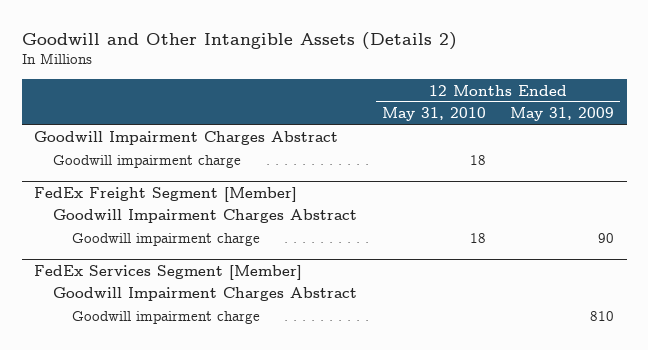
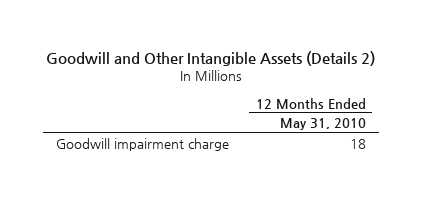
[510,107,615,122] May 31, 2009 -> none
[34,131,339,146] Goodwill Impairment Charges Abstract -> none
[34,186,298,202] FedEx Freight Segment [Member] -> none
[53,209,358,224] Goodwill Impairment Charges Abstract -> none
[72,233,261,247] Goodwill impairment charge -> none
[34,264,303,280] FedEx Services Segment [Member] -> none
[53,287,358,302] Goodwill Impairment Charges Abstract -> none
[72,311,261,325] Goodwill impairment charge -> none

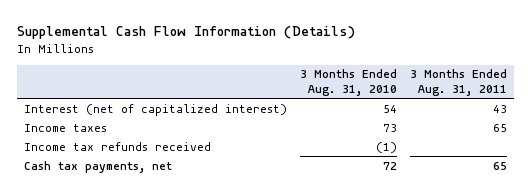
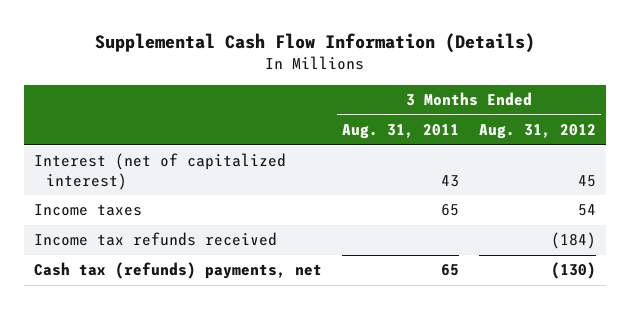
[300,69,398,96] 3 Months Ended Aug. 31, 2010 -> none
none -> [478,123,596,139] Aug. 31, 2012
[24,160,173,173] Cash tax payments, net -> [34,262,323,280] Cash tax (refunds) payments, net

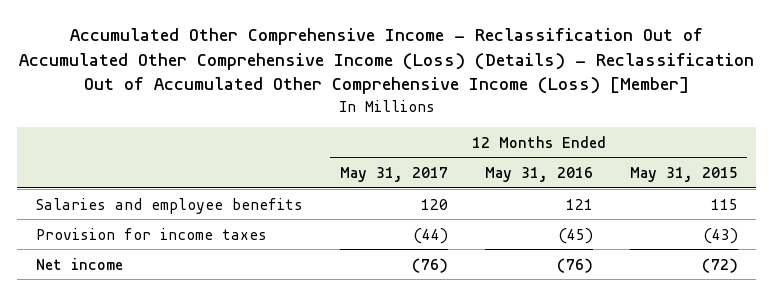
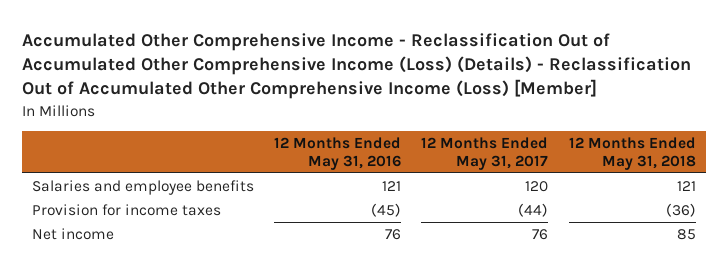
[629,167,738,183] May 31, 2015 -> none
none -> [568,137,696,170] 12 Months Ended May 31, 2018
[411,257,448,273] (76) -> [532,228,549,240] 76
[556,257,593,273] (76) -> [385,228,402,240] 76

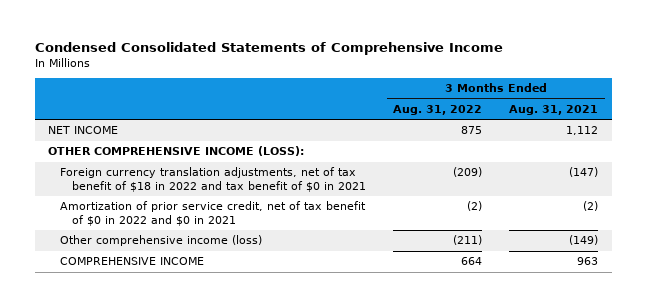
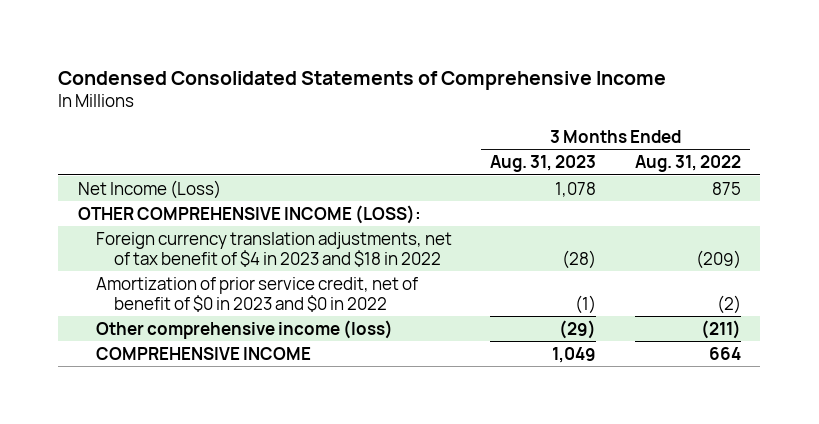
[509,104,599,115] Aug. 31, 2021 -> none
none -> [490,155,597,173] Aug. 31, 2023
[48,126,119,135] NET INCOME -> [77,179,221,199] Net Income (Loss)
[60,167,367,193] Foreign currency translation adjustments, net of tax benefit of $18 in 2022 and tax benefit of $0 in 2021 -> [95,231,452,267] Foreign currency translation adjustments, net of tax benefit of $4 in 2023 and $18 in 2022
[60,201,367,227] Amortization of prior service credit, net of tax benefit of $0 in 2022 and $0 in 2021 -> [95,276,418,312] Amortization of prior service credit, net of benefit of $0 in 2023 and $0 in 2022

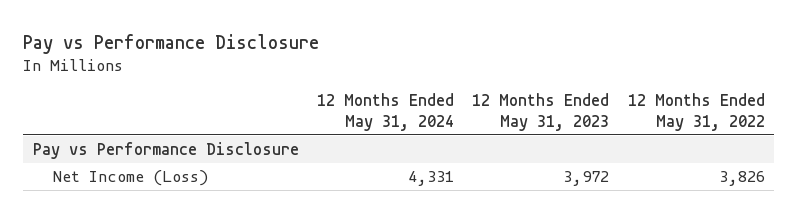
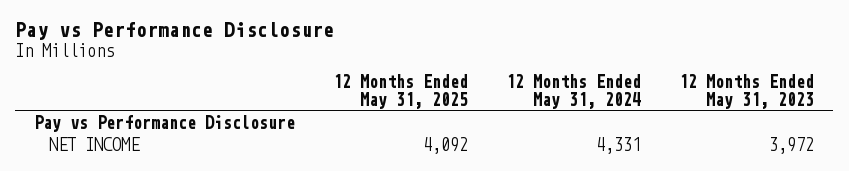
[627,92,765,131] 12 Months Ended May 31, 2022 -> none
none -> [333,74,469,110] 12 Months Ended May 31, 2025
[53,170,209,187] Net Income (Loss) -> [48,137,140,152] NET INCOME

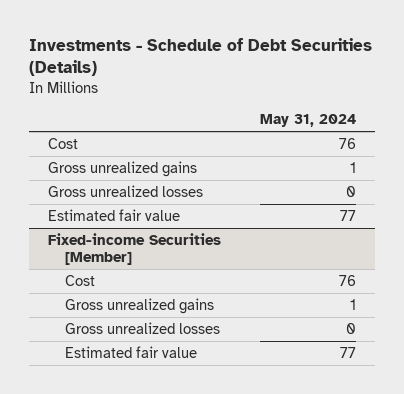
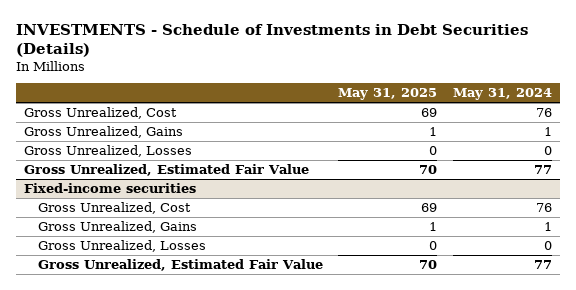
[28,37,372,77] Investments - Schedule of Debt Securities (Details) -> [15,23,528,58] INVESTMENTS - Schedule of Investments in Debt Securities (Details)
none -> [338,88,438,101] May 31, 2025
[48,137,79,149] Cost -> [23,106,177,119] Gross Unrealized, Cost
[48,160,198,177] Gross unrealized gains -> [23,125,183,138] Gross Unrealized, Gains
[48,184,204,197] Gross unrealized losses -> [23,144,192,157] Gross Unrealized, Losses
[48,208,181,221] Estimated fair value -> [23,163,309,176] Gross Unrealized, Estimated Fair Value
[48,232,222,265] Fixed-income Securities [Member] -> [23,182,196,193] Fixed-income securities
[64,274,95,286] Cost -> [37,201,191,214] Gross Unrealized, Cost
[64,297,214,314] Gross unrealized gains -> [37,220,197,233] Gross Unrealized, Gains
[64,321,220,334] Gross unrealized losses -> [37,239,206,252] Gross Unrealized, Losses
[64,345,197,358] Estimated fair value -> [37,258,323,271] Gross Unrealized, Estimated Fair Value

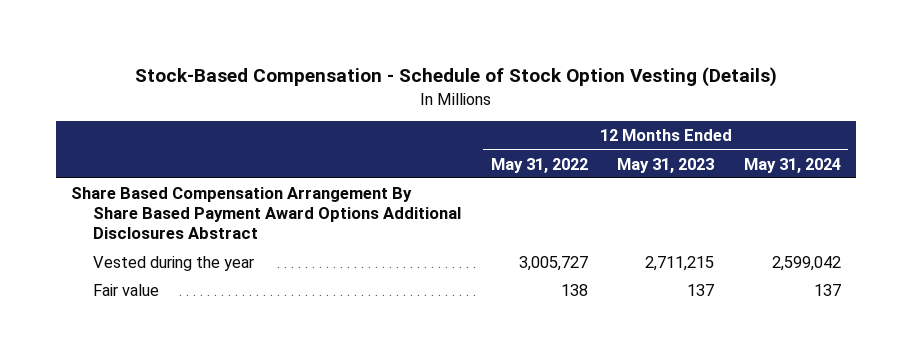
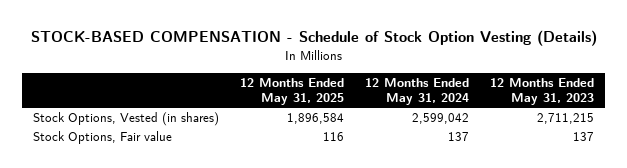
[135,67,778,88] Stock-Based Compensation - Schedule of Stock Option Vesting (Details) -> [30,30,597,47] STOCK-BASED COMPENSATION - Schedule of Stock Option Vesting (Details)
[490,157,588,173] May 31, 2022 -> none
none -> [240,77,345,106] 12 Months Ended May 31, 2025
[71,187,461,240] Share Based Compensation Arrangement By Share Based Payment Award Options Additional Disclosures Abstract -> none
[92,256,254,272] Vested during the year -> [32,112,219,127] Stock Options, Vested (in shares)
[92,284,159,297] Fair value -> [32,131,172,145] Stock Options, Fair value

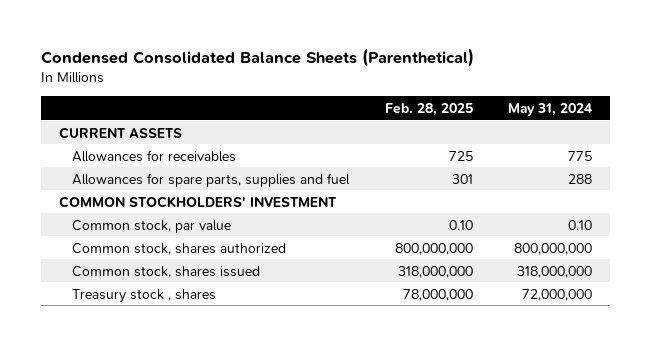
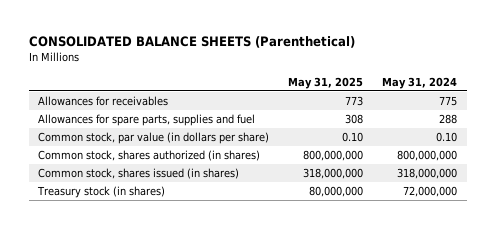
[40,47,474,67] Condensed Consolidated Balance Sheets (Parenthetical) -> [28,36,355,49] CONSOLIDATED BALANCE SHEETS (Parenthetical)
[384,102,473,116] Feb. 28, 2025 -> none
none -> [288,76,364,89] May 31, 2025
[58,126,182,139] CURRENT ASSETS -> none
[58,195,337,208] COMMON STOCKHOLDERS' INVESTMENT -> none
[72,219,232,233] Common stock, par value -> [38,132,270,145] Common stock, par value (in dollars per share)
[72,242,287,255] Common stock, shares authorized -> [38,150,261,162] Common stock, shares authorized (in shares)
[72,265,261,278] Common stock, shares issued -> [38,168,240,180] Common stock, shares issued (in shares)
[72,288,217,303] Treasury stock , shares -> [37,186,166,199] Treasury stock (in shares)

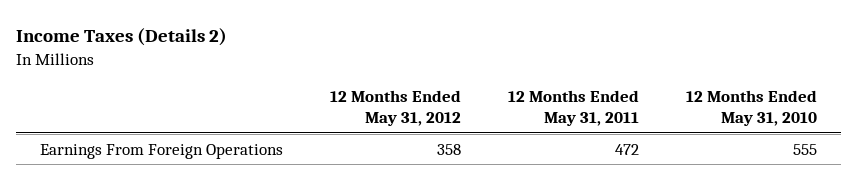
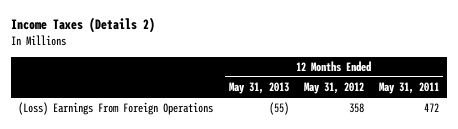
[686,90,818,127] 12 Months Ended May 31, 2010 -> none
none -> [228,82,289,95] May 31, 2013
[39,143,283,159] Earnings From Foreign Operations -> [18,102,214,116] (Loss) Earnings From Foreign Operations

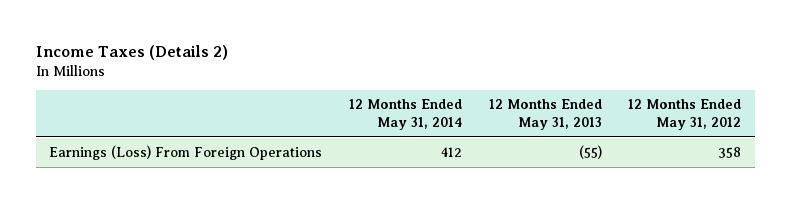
[379,82,440,95] May 31, 2011 -> none
none -> [348,98,462,131] 12 Months Ended May 31, 2014
[18,102,214,116] (Loss) Earnings From Foreign Operations -> [49,145,323,161] Earnings (Loss) From Foreign Operations

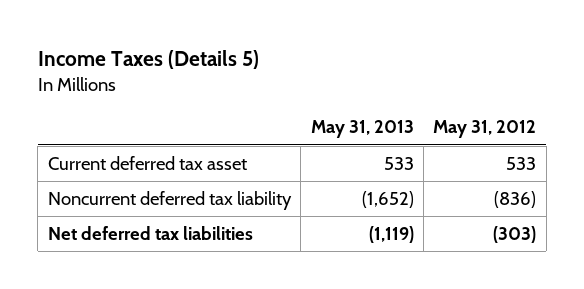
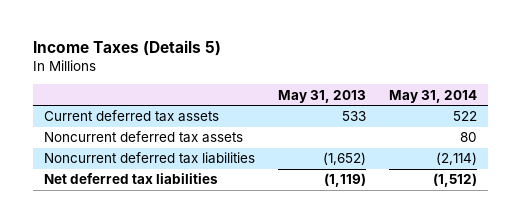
[433,120,537,139] May 31, 2012 -> none
none -> [388,89,477,103] May 31, 2014
[47,155,247,170] Current deferred tax asset -> [44,110,220,123] Current deferred tax assets
none -> [44,131,244,144] Noncurrent deferred tax assets
[47,190,292,210] Noncurrent deferred tax liability -> [44,152,256,165] Noncurrent deferred tax liabilities

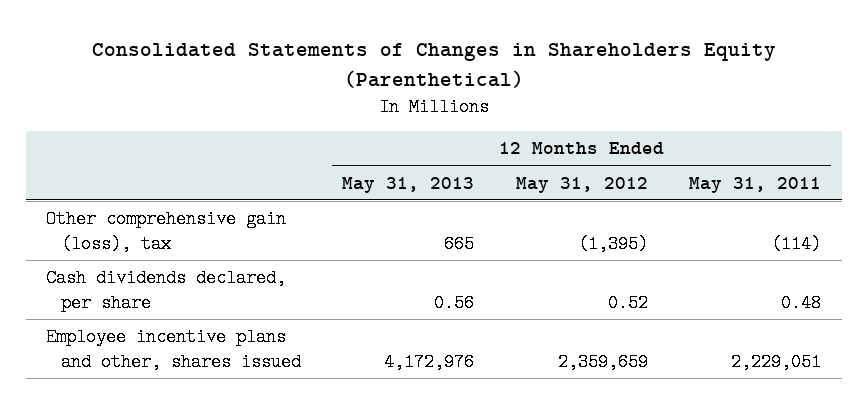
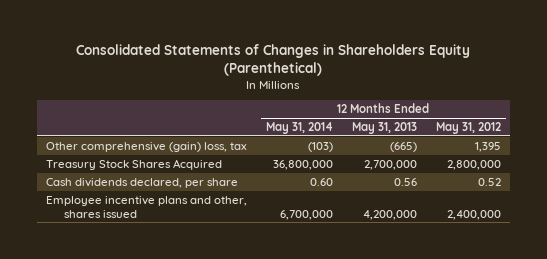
[689,176,822,193] May 31, 2011 -> none
none -> [266,122,334,135] May 31, 2014
[46,210,287,253] Other comprehensive gain (loss), tax -> [46,141,248,152] Other comprehensive (gain) loss, tax
[444,234,475,253] 665 -> [389,141,417,152] (665)
[577,234,648,253] (1,395) -> [474,141,501,152] 1,395
none -> [46,158,223,170] Treasury Stock Shares Acquired
[384,352,475,371] 4,172,976 -> [362,209,417,220] 4,200,000
[557,352,648,371] 2,359,659 -> [446,209,501,220] 2,400,000

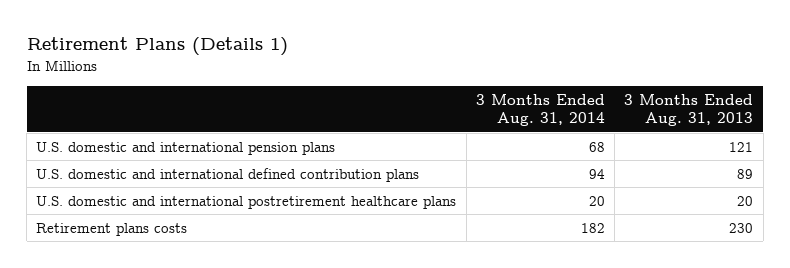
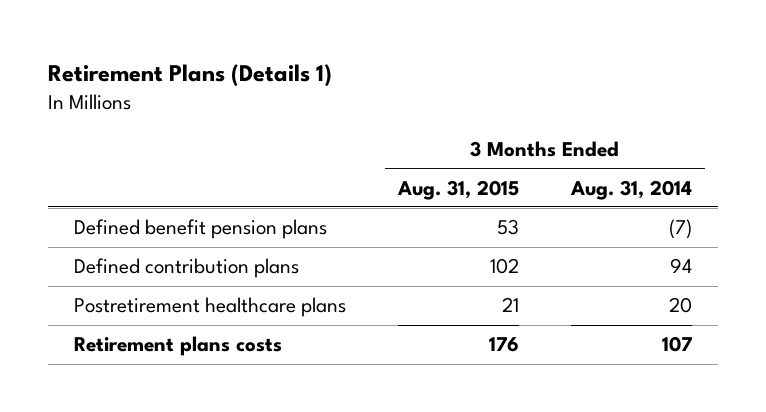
[624,94,754,127] 3 Months Ended Aug. 31, 2013 -> none
none -> [396,179,519,200] Aug. 31, 2015
[36,141,336,155] U.S. domestic and international pension plans -> [73,219,327,240] Defined benefit pension plans
[588,141,605,152] 68 -> [668,219,692,240] (7)
[36,167,420,182] U.S. domestic and international defined contribution plans -> [73,258,299,279] Defined contribution plans
[36,195,457,209] U.S. domestic and international postretirement healthcare plans -> [73,297,346,318] Postretirement healthcare plans
[580,222,605,233] 182 -> [661,336,692,353] 107

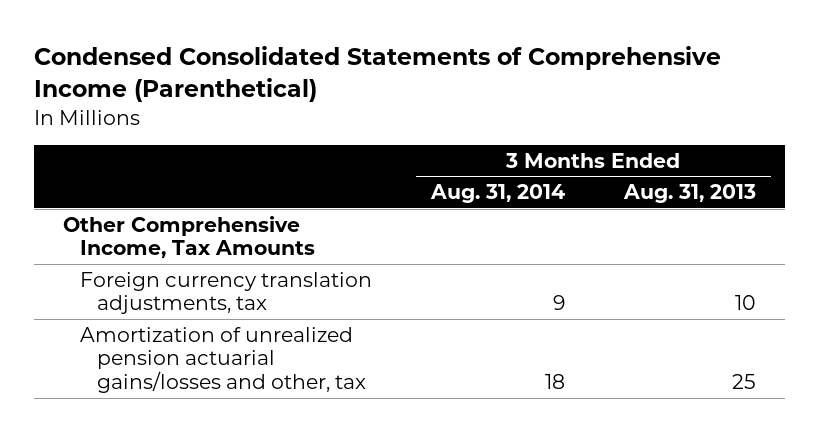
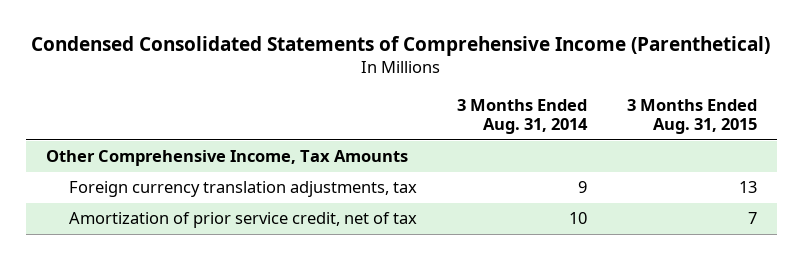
[622,184,756,204] Aug. 31, 2013 -> none
none -> [626,99,757,135] 3 Months Ended Aug. 31, 2015
[80,326,367,394] Amortization of unrealized pension actuarial gains/losses and other, tax -> [68,212,417,229] Amortization of prior service credit, net of tax
[545,374,566,390] 18 -> [568,212,587,225] 10

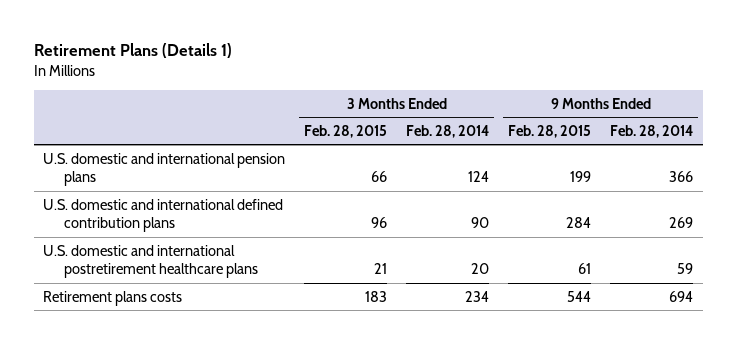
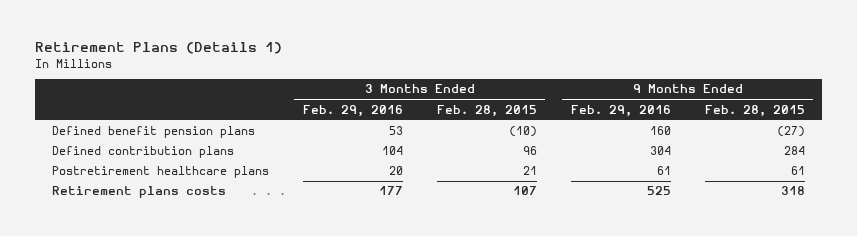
[406,124,490,138] Feb. 28, 2014 -> none
[610,124,694,138] Feb. 28, 2014 -> none
none -> [302,104,403,117] Feb. 29, 2016
none -> [570,104,671,117] Feb. 29, 2016
[43,152,286,187] U.S. domestic and international pension plans -> [51,126,255,139] Defined benefit pension plans
[371,171,388,183] 66 -> [508,126,537,138] (10)
[570,171,592,183] 199 -> [776,126,805,138] (27)
[43,198,284,233] U.S. domestic and international defined contribution plans -> [51,146,234,159] Defined contribution plans
[43,244,258,279] U.S. domestic and international postretirement healthcare plans -> [51,166,269,179] Postretirement healthcare plans
[365,290,388,302] 183 -> [512,186,537,196] 107
[567,290,592,302] 544 -> [780,186,805,196] 318

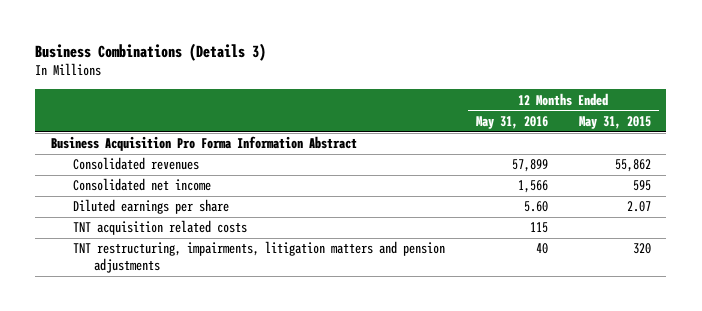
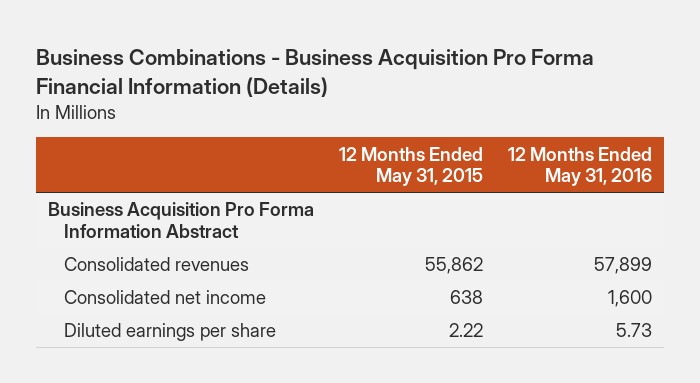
[35,42,267,61] Business Combinations (Details 3) -> [35,48,594,97] Business Combinations - Business Acquisition Pro Forma Financial Information (Details)
[72,220,247,236] TNT acquisition related costs -> none
[72,241,445,274] TNT restructuring, impairments, litigation matters and pension adjustments -> none
[517,180,548,194] 1,566 -> [607,290,652,308] 1,600
[632,180,651,192] 595 -> [450,290,484,305] 638
[523,201,548,213] 5.60 -> [615,323,652,338] 5.73
[626,201,651,213] 2.07 -> [449,323,484,338] 2.22

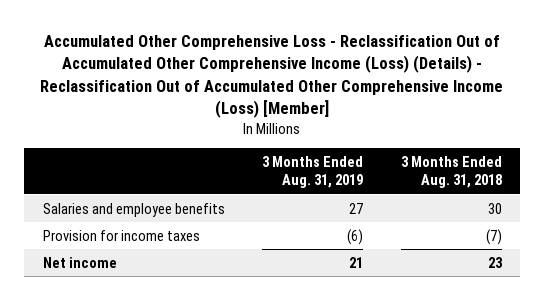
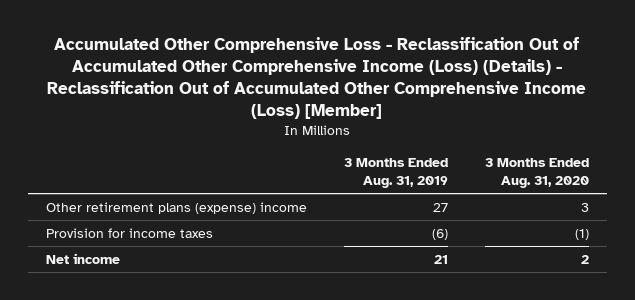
[400,156,502,189] 3 Months Ended Aug. 31, 2018 -> none
none -> [484,158,589,188] 3 Months Ended Aug. 31, 2020
[42,202,225,217] Salaries and employee benefits -> [46,201,308,214] Other retirement plans (expense) income

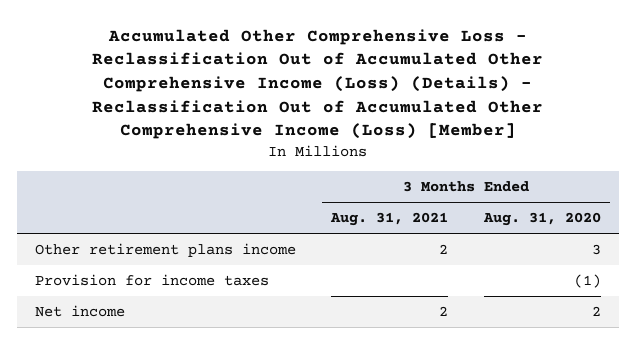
[343,158,448,188] 3 Months Ended Aug. 31, 2019 -> none
none -> [330,211,449,226] Aug. 31, 2021
[46,201,308,214] Other retirement plans (expense) income -> [34,242,296,257] Other retirement plans income

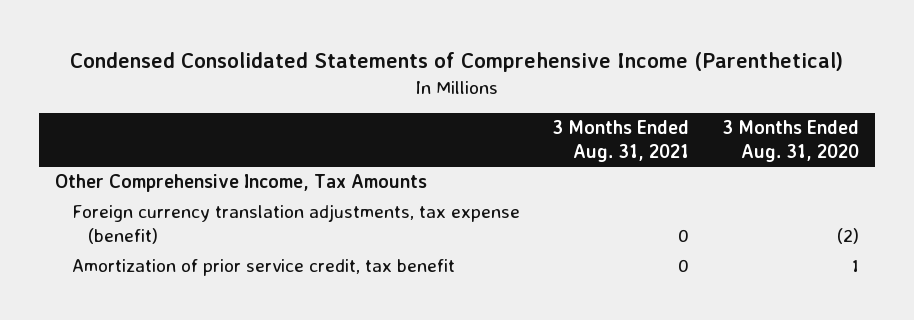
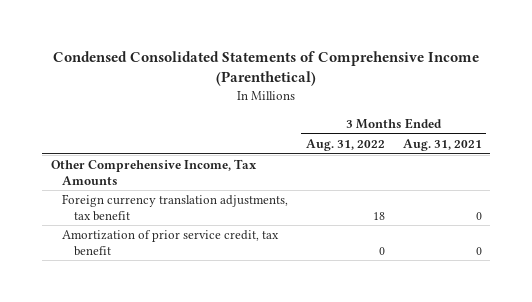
[721,120,859,162] 3 Months Ended Aug. 31, 2020 -> none
none -> [305,139,385,152] Aug. 31, 2022
[71,204,520,244] Foreign currency translation adjustments, tax expense (benefit) -> [62,194,289,221] Foreign currency translation adjustments, tax benefit

